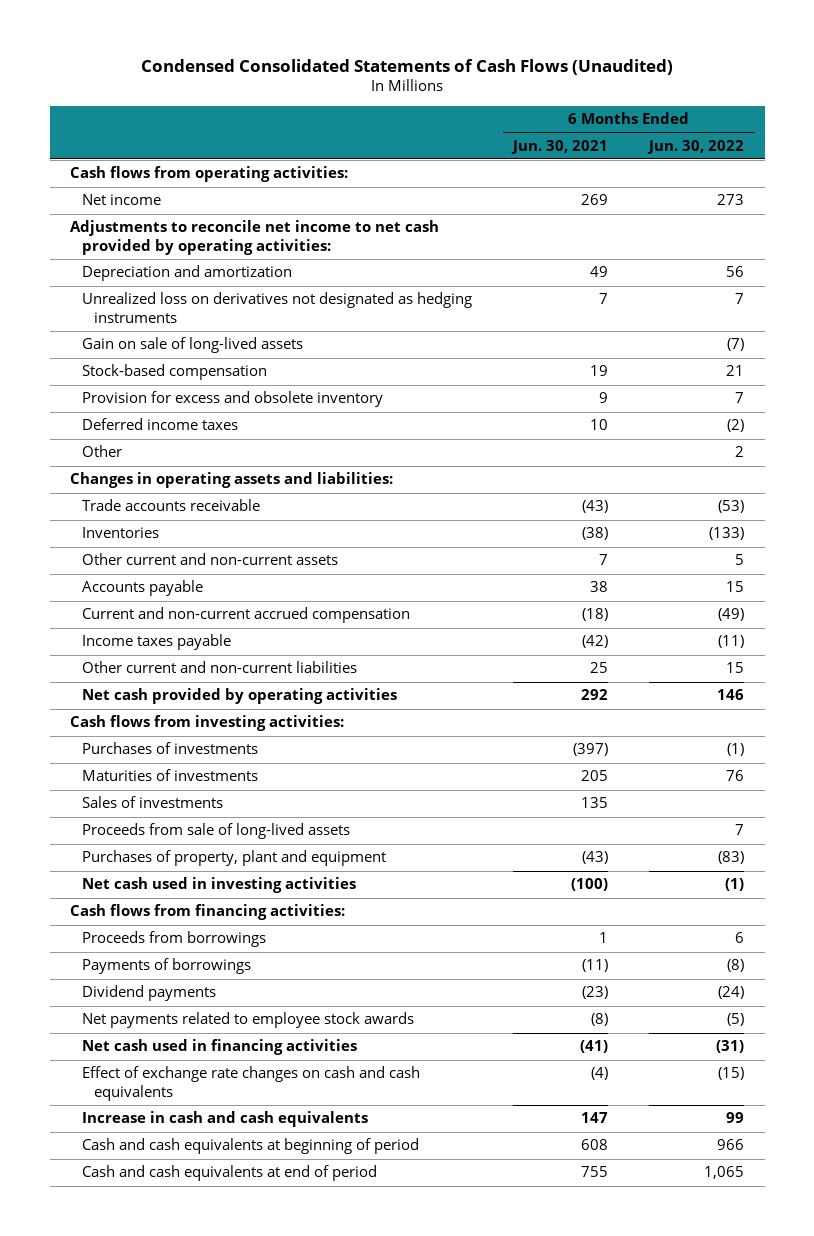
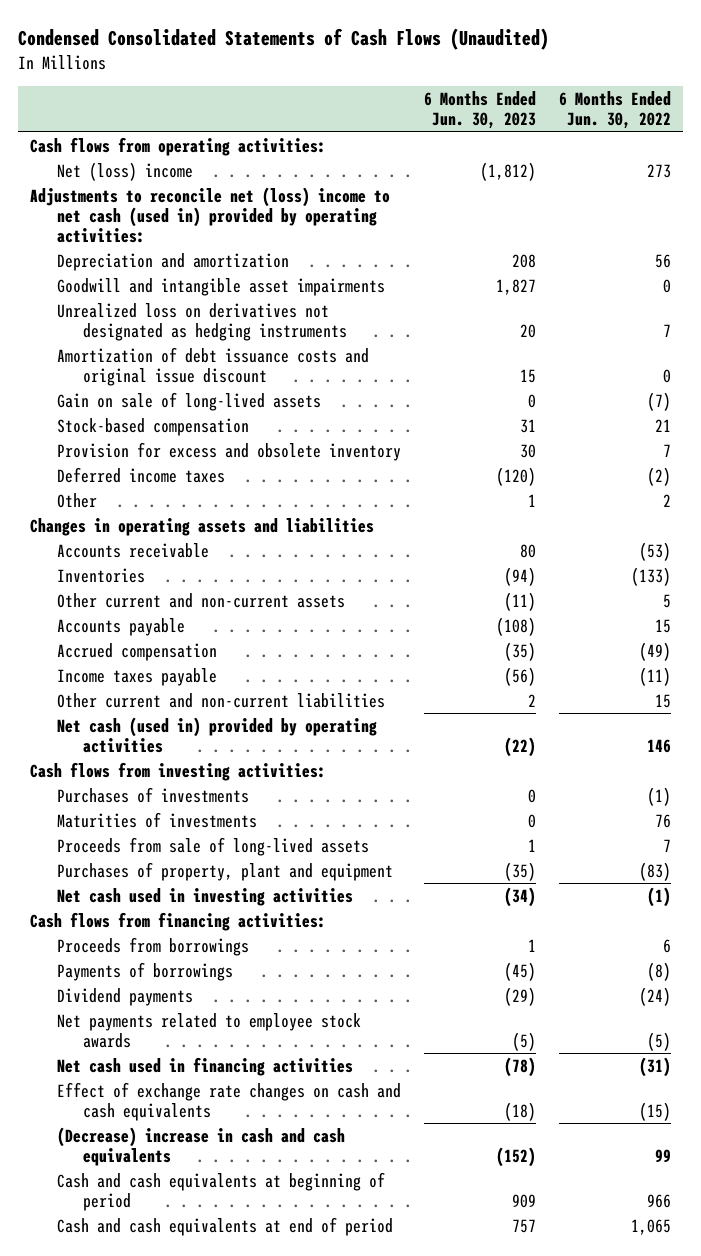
[511,139,609,154] Jun. 30, 2021 -> none
none -> [423,90,536,130] 6 Months Ended Jun. 30, 2023
[81,194,161,206] Net income -> [56,161,193,181] Net (loss) income
[70,220,440,255] Adjustments to reconcile net income to net cash provided by operating activities: -> [29,186,390,243] Adjustments to reconcile net (loss) income to net cash (used in) provided by operating activities:
none -> [56,277,385,296] Goodwill and intangible asset impairments
none -> [56,346,369,386] Amortization of debt issuance costs and original issue discount
[70,472,394,489] Changes in operating assets and liabilities: -> [29,517,374,536] Changes in operating assets and liabilities
[81,499,260,512] Trade accounts receivable -> [56,542,209,558] Accounts receivable
[81,607,410,624] Current and non-current accrued compensation -> none
none -> [56,642,217,661] Accrued compensation
[81,688,397,705] Net cash provided by operating activities -> [56,716,377,753] Net cash (used in) provided by operating activities
[81,796,223,809] Sales of investments -> none
[81,1111,368,1128] Increase in cash and cash equivalents -> [56,1126,345,1166] (Decrease) increase in cash and cash equivalents

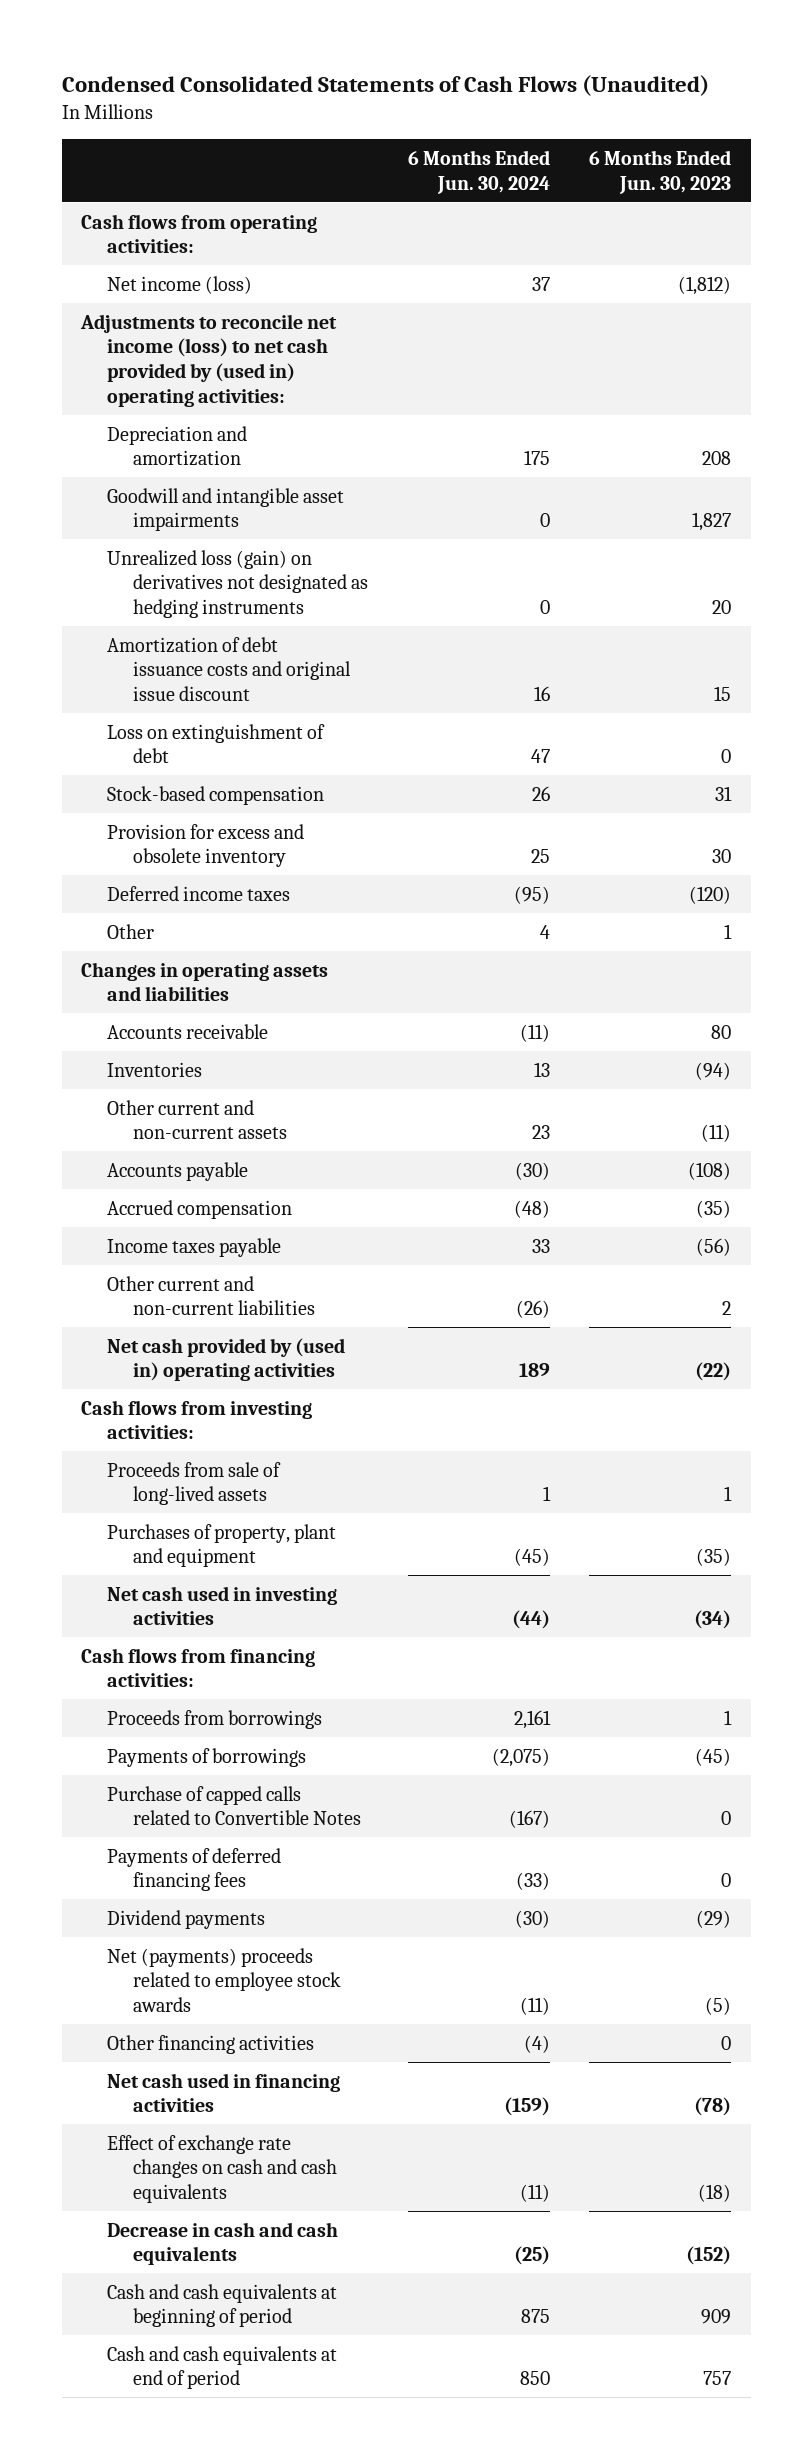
[558,90,671,130] 6 Months Ended Jun. 30, 2022 -> none
none -> [407,149,550,194] 6 Months Ended Jun. 30, 2024
[56,161,193,181] Net (loss) income -> [107,275,253,294] Net income (loss)
[29,186,390,243] Adjustments to reconcile net (loss) income to net cash (used in) provided by operating activities: -> [80,313,338,407] Adjustments to reconcile net income (loss) to net cash provided by (used in) operating activities:
[56,302,348,341] Unrealized loss on derivatives not designated as hedging instruments -> [107,549,369,619] Unrealized loss (gain) on derivatives not designated as hedging instruments
[56,391,321,411] Gain on sale of long-lived assets -> none
none -> [107,723,326,764] Loss on extinguishment of debt
[56,716,377,753] Net cash (used in) provided by operating activities -> [107,1337,346,1382] Net cash provided by (used in) operating activities
[56,786,249,803] Purchases of investments -> none
[56,811,257,828] Maturities of investments -> none
none -> [107,1785,362,1826] Purchase of capped calls related to Convertible Notes
none -> [107,1847,282,1892] Payments of deferred financing fees
[56,1012,361,1048] Net payments related to employee stock awards -> [107,1947,342,2013] Net (payments) proceeds related to employee stock awards
none -> [107,2034,315,2054] Other financing activities
[56,1126,345,1166] (Decrease) increase in cash and cash equivalents -> [107,2221,339,2266] Decrease in cash and cash equivalents

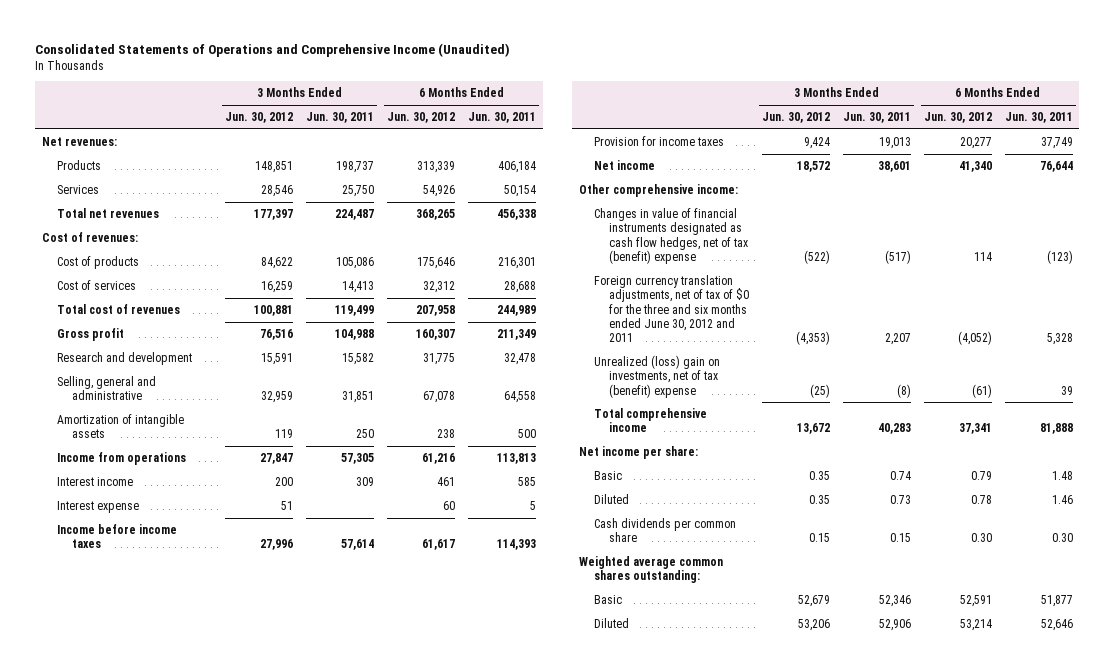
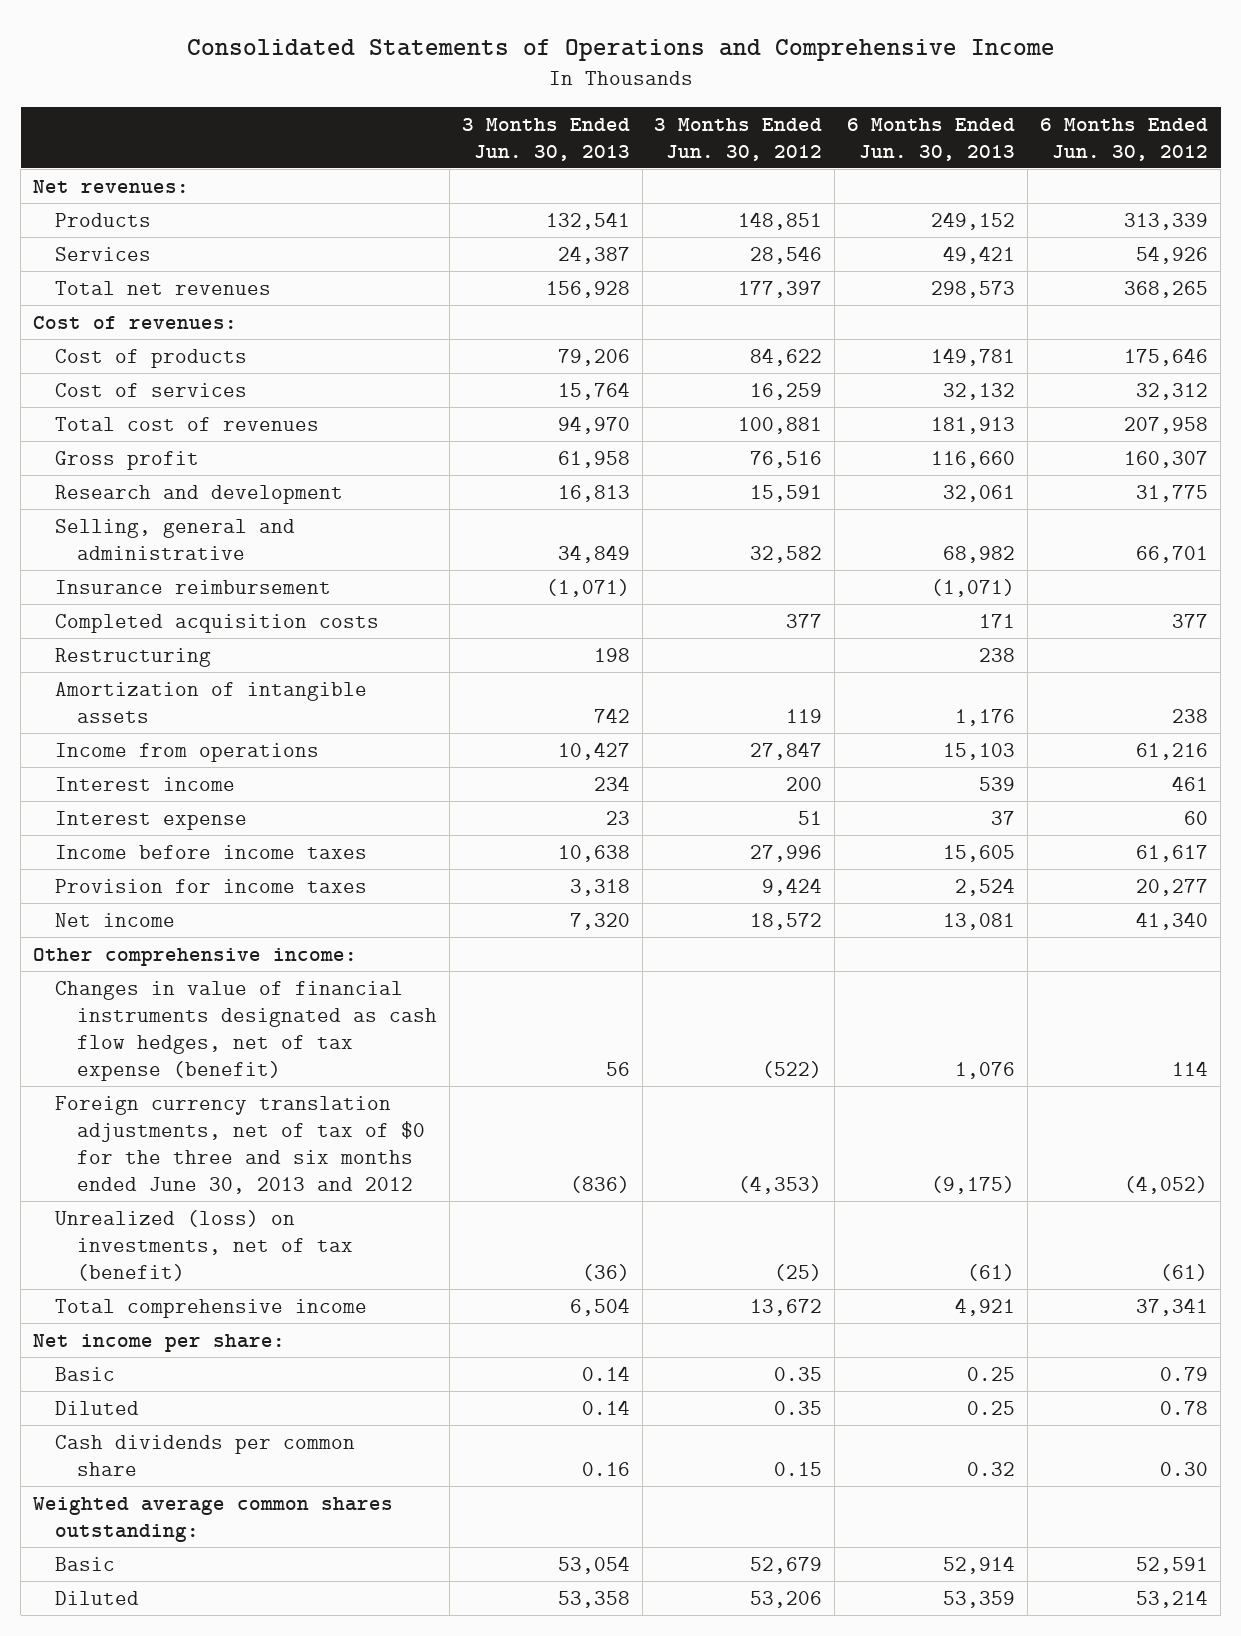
[35,42,511,57] Consolidated Statements of Operations and Comprehensive Income (Unaudited) -> [186,38,1055,61] Consolidated Statements of Operations and Comprehensive Income
[306,112,375,124] Jun. 30, 2011 -> none
[468,112,537,124] Jun. 30, 2011 -> none
none -> [461,117,630,161] 3 Months Ended Jun. 30, 2013
none -> [847,117,1016,161] 6 Months Ended Jun. 30, 2013
[261,391,294,404] 32,959 -> [750,545,823,563] 32,582
[423,391,456,404] 67,078 -> [1136,545,1209,563] 66,701
none -> [54,579,331,594] Insurance reimbursement
none -> [54,613,379,633] Completed acquisition costs
none -> [54,647,211,667] Restructuring
[593,208,749,265] Changes in value of financial instruments designated as cash flow hedges, net of tax (benefit) expense -> [54,980,437,1081] Changes in value of financial instruments designated as cash flow hedges, net of tax expense (benefit)
[593,275,750,343] Foreign currency translation adjustments, net of tax of $0 for the three and six months ended June 30, 2012 and 2011 -> [54,1095,425,1194] Foreign currency translation adjustments, net of tax of $0 for the three and six months ended June 30, 2013 and 2012
[593,355,720,398] Unrealized (loss) gain on investments, net of tax (benefit) expense -> [54,1209,353,1281] Unrealized (loss) on investments, net of tax (benefit)

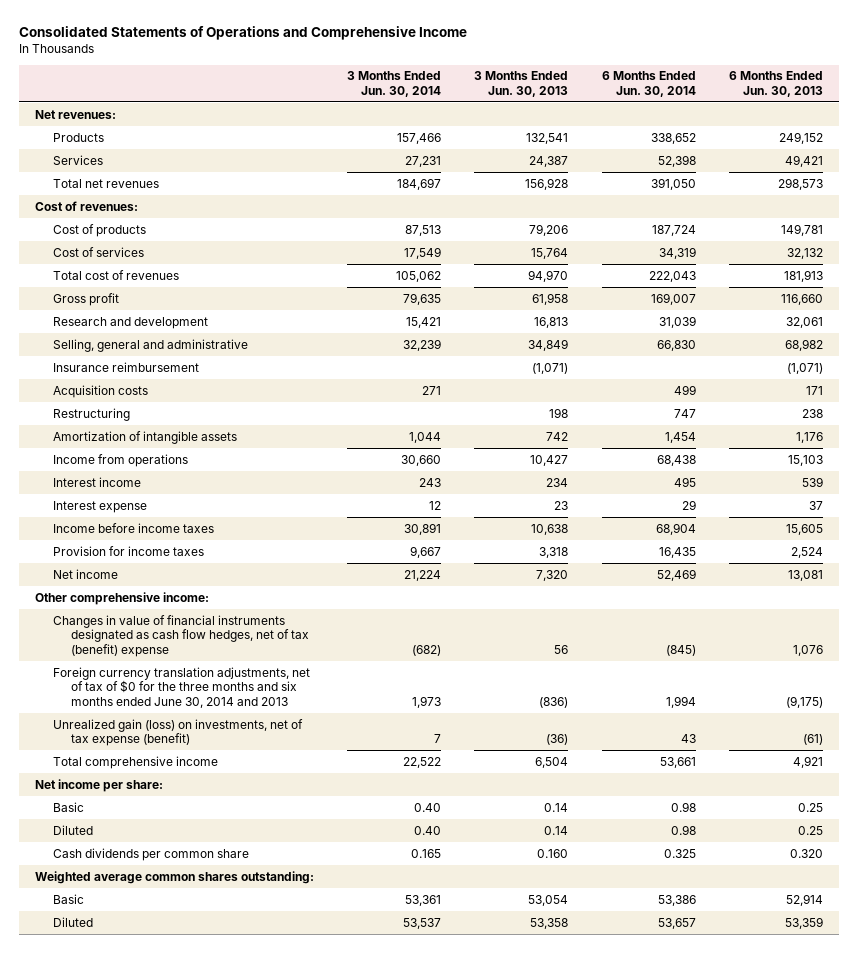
[654,117,823,161] 3 Months Ended Jun. 30, 2012 -> none
[1040,117,1209,161] 6 Months Ended Jun. 30, 2012 -> none
none -> [347,71,442,97] 3 Months Ended Jun. 30, 2014
none -> [601,71,696,97] 6 Months Ended Jun. 30, 2014
[54,613,379,633] Completed acquisition costs -> [53,384,149,398] Acquisition costs
[54,980,437,1081] Changes in value of financial instruments designated as cash flow hedges, net of tax expense (benefit) -> [53,614,309,657] Changes in value of financial instruments designated as cash flow hedges, net of tax (benefit) expense
[54,1095,425,1194] Foreign currency translation adjustments, net of tax of $0 for the three and six months ended June 30, 2013 and 2012 -> [53,666,311,708] Foreign currency translation adjustments, net of tax of $0 for the three months and six months ended June 30, 2014 and 2013
[54,1209,353,1281] Unrealized (loss) on investments, net of tax (benefit) -> [53,718,304,747] Unrealized gain (loss) on investments, net of tax expense (benefit)
[581,1461,630,1476] 0.16 -> [537,848,569,858] 0.160
[967,1461,1016,1476] 0.32 -> [789,848,823,858] 0.320

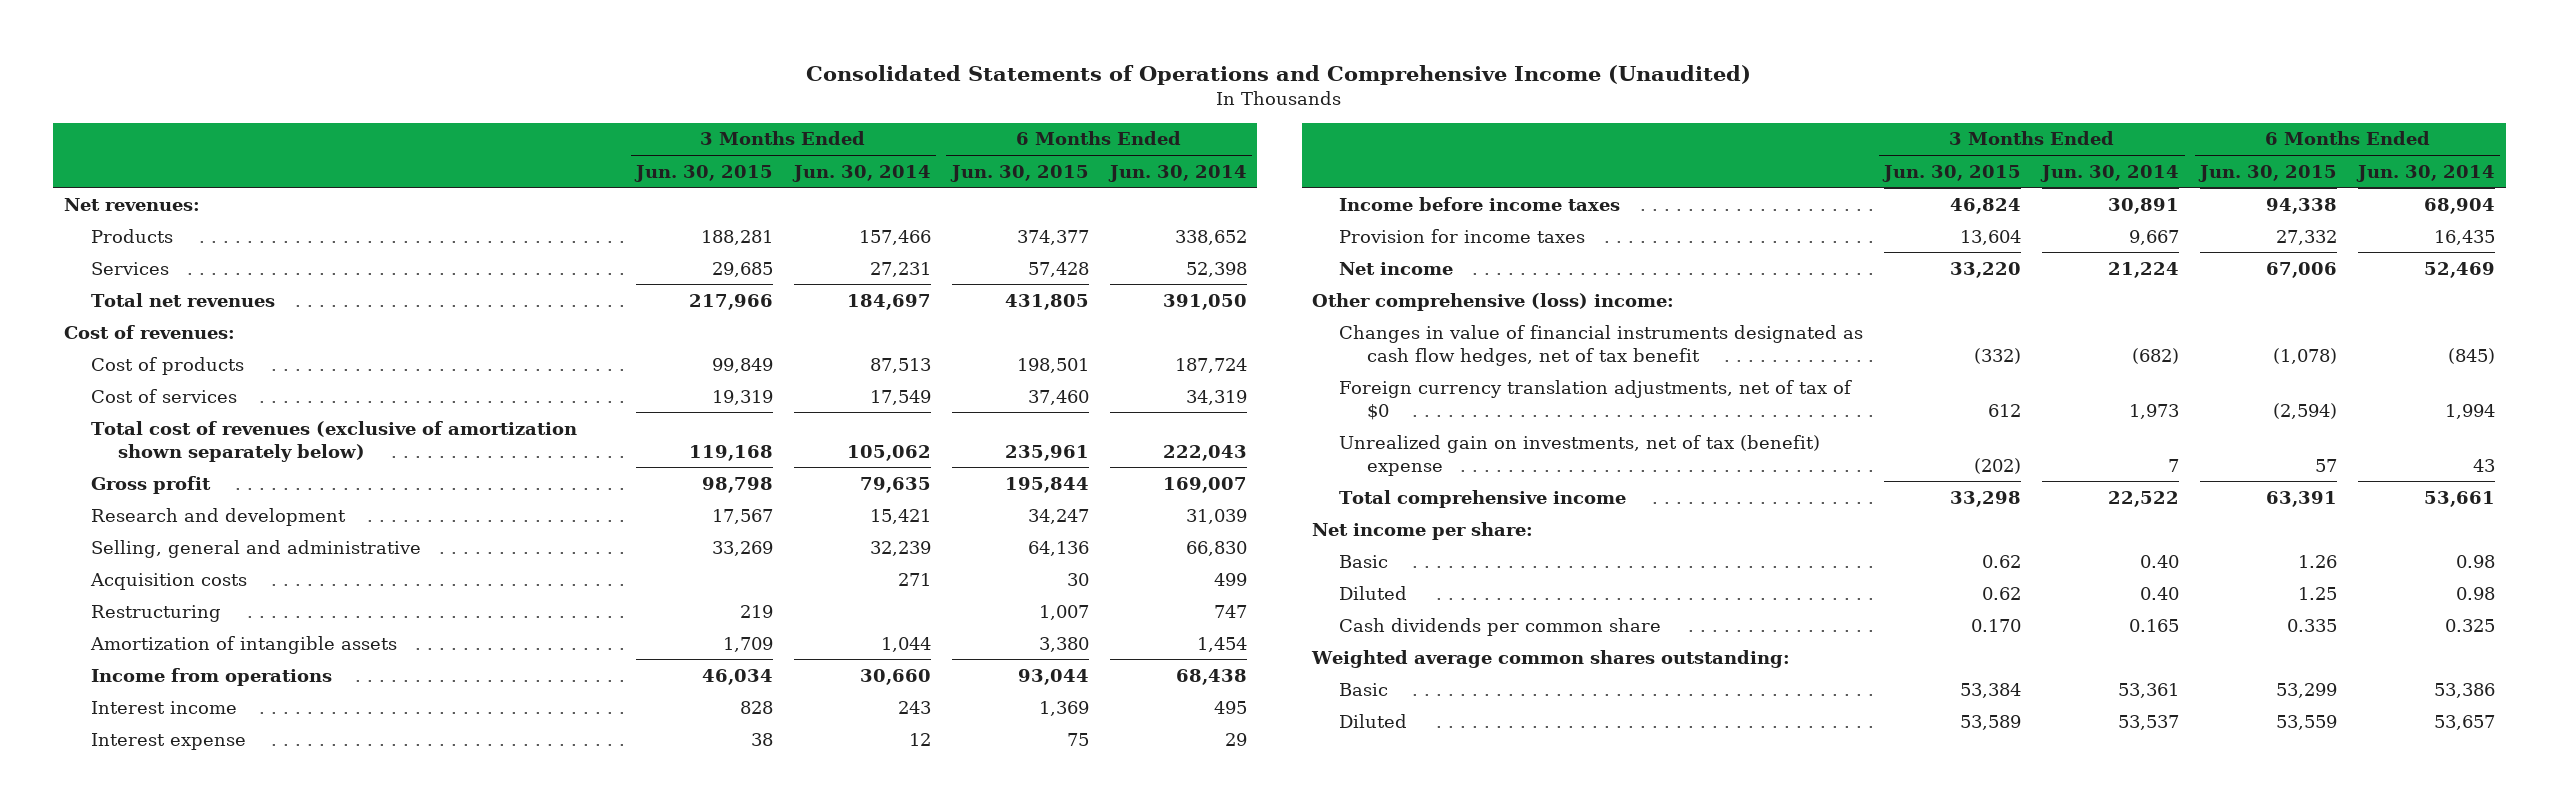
[18,25,467,40] Consolidated Statements of Operations and Comprehensive Income -> [806,64,1752,85] Consolidated Statements of Operations and Comprehensive Income (Unaudited)
[474,71,569,97] 3 Months Ended Jun. 30, 2013 -> none
[728,71,823,97] 6 Months Ended Jun. 30, 2013 -> none
none -> [633,164,773,182] Jun. 30, 2015
none -> [949,164,1089,182] Jun. 30, 2015
[53,269,180,280] Total cost of revenues -> [90,420,577,462] Total cost of revenues (exclusive of amortization shown separately below)
[53,361,200,372] Insurance reimbursement -> none
[35,591,210,605] Other comprehensive income: -> [1312,292,1675,311] Other comprehensive (loss) income:
[53,614,309,657] Changes in value of financial instruments designated as cash flow hedges, net of tax (benefit) expense -> [1339,324,1864,366] Changes in value of financial instruments designated as cash flow hedges, net of tax benefit
[53,666,311,708] Foreign currency translation adjustments, net of tax of $0 for the three months and six months ended June 30, 2014 and 2013 -> [1339,379,1853,420] Foreign currency translation adjustments, net of tax of $0
[53,718,304,747] Unrealized gain (loss) on investments, net of tax expense (benefit) -> [1339,434,1821,476] Unrealized gain on investments, net of tax (benefit) expense

